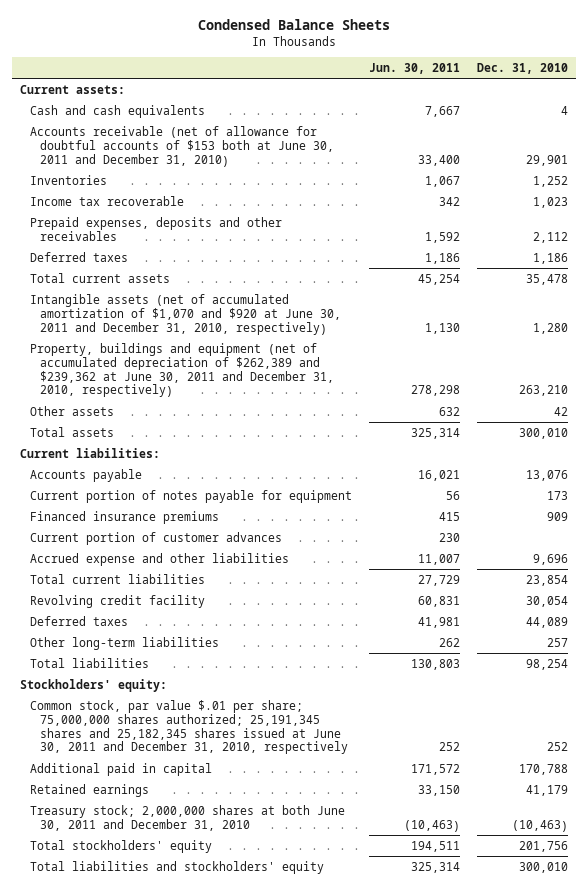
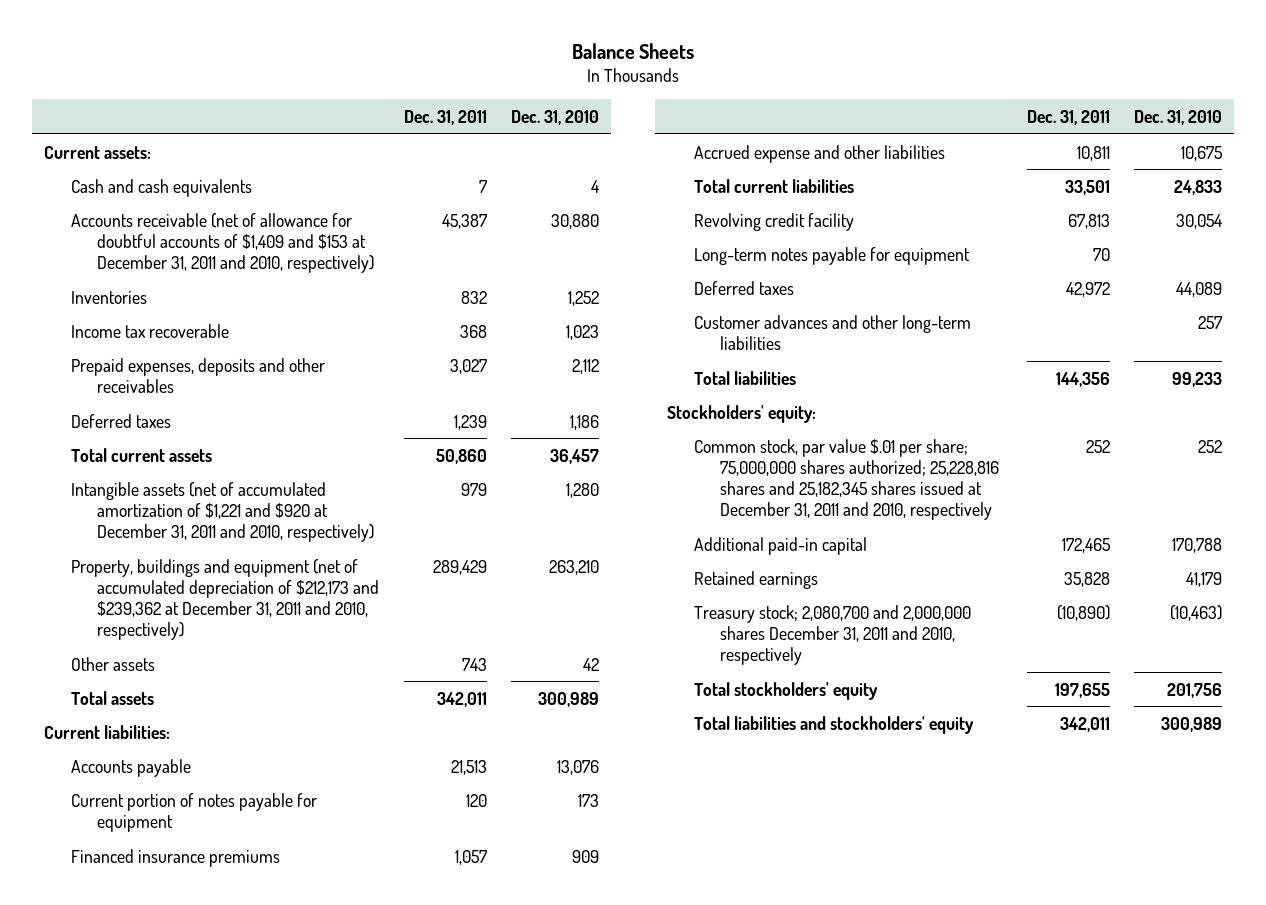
[197,18,390,30] Condensed Balance Sheets -> [572,42,695,59] Balance Sheets
[368,63,460,75] Jun. 30, 2011 -> none
none -> [403,109,487,125] Dec. 31, 2011
[29,125,334,167] Accounts receivable (net of allowance for doubtful accounts of $153 both at June 30, 2011 and December 31, 2010) -> [70,212,375,274] Accounts receivable (net of allowance for doubtful accounts of $1,409 and $153 at December 31, 2011 and 2010, respectively)
[525,154,568,166] 29,901 -> [551,213,600,229] 30,880
[525,273,568,285] 35,478 -> [550,448,600,464] 36,457
[29,293,341,335] Intangible assets (net of accumulated amortization of $1,070 and $920 at June 30, 2011 and December 31, 2010, respectively) -> [70,481,375,543] Intangible assets (net of accumulated amortization of $1,221 and $920 at December 31, 2011 and 2010, respectively)
[29,342,334,398] Property, buildings and equipment (net of accumulated depreciation of $262,389 and $239,362 at June 30, 2011 and December 31, 2010, respectively) -> [70,558,380,641] Property, buildings and equipment (net of accumulated depreciation of $212,173 and $239,362 at December 31, 2011 and 2010, respectively)
[518,427,568,439] 300,010 -> [538,691,600,707] 300,989
[29,531,282,545] Current portion of customer advances -> none
[532,553,568,565] 9,696 -> [1181,145,1223,161] 10,675
[525,574,568,586] 23,854 -> [1174,179,1223,195] 24,833
none -> [693,246,970,265] Long-term notes payable for equipment
[29,636,219,650] Other long-term liabilities -> [693,314,971,350] Customer advances and other long-term liabilities
[525,658,568,670] 98,254 -> [1172,371,1223,387] 99,233
[29,699,348,755] Common stock, par value $.01 per share; 75,000,000 shares authorized; 25,191,345 shares and 25,182,345 shares issued at June 30, 2011 and December 31, 2010, respectively -> [693,438,1000,521] Common stock, par value $.01 per share; 75,000,000 shares authorized; 25,228,816 shares and 25,182,345 shares issued at December 31, 2011 and 2010, respectively
[29,762,212,776] Additional paid in capital -> [693,536,867,555] Additional paid-in capital
[29,804,345,831] Treasury stock; 2,000,000 shares at both June 30, 2011 and December 31, 2010 -> [693,604,971,666] Treasury stock; 2,080,700 and 2,000,000 shares December 31, 2011 and 2010, respectively
[518,861,568,873] 300,010 -> [1161,716,1223,732] 300,989

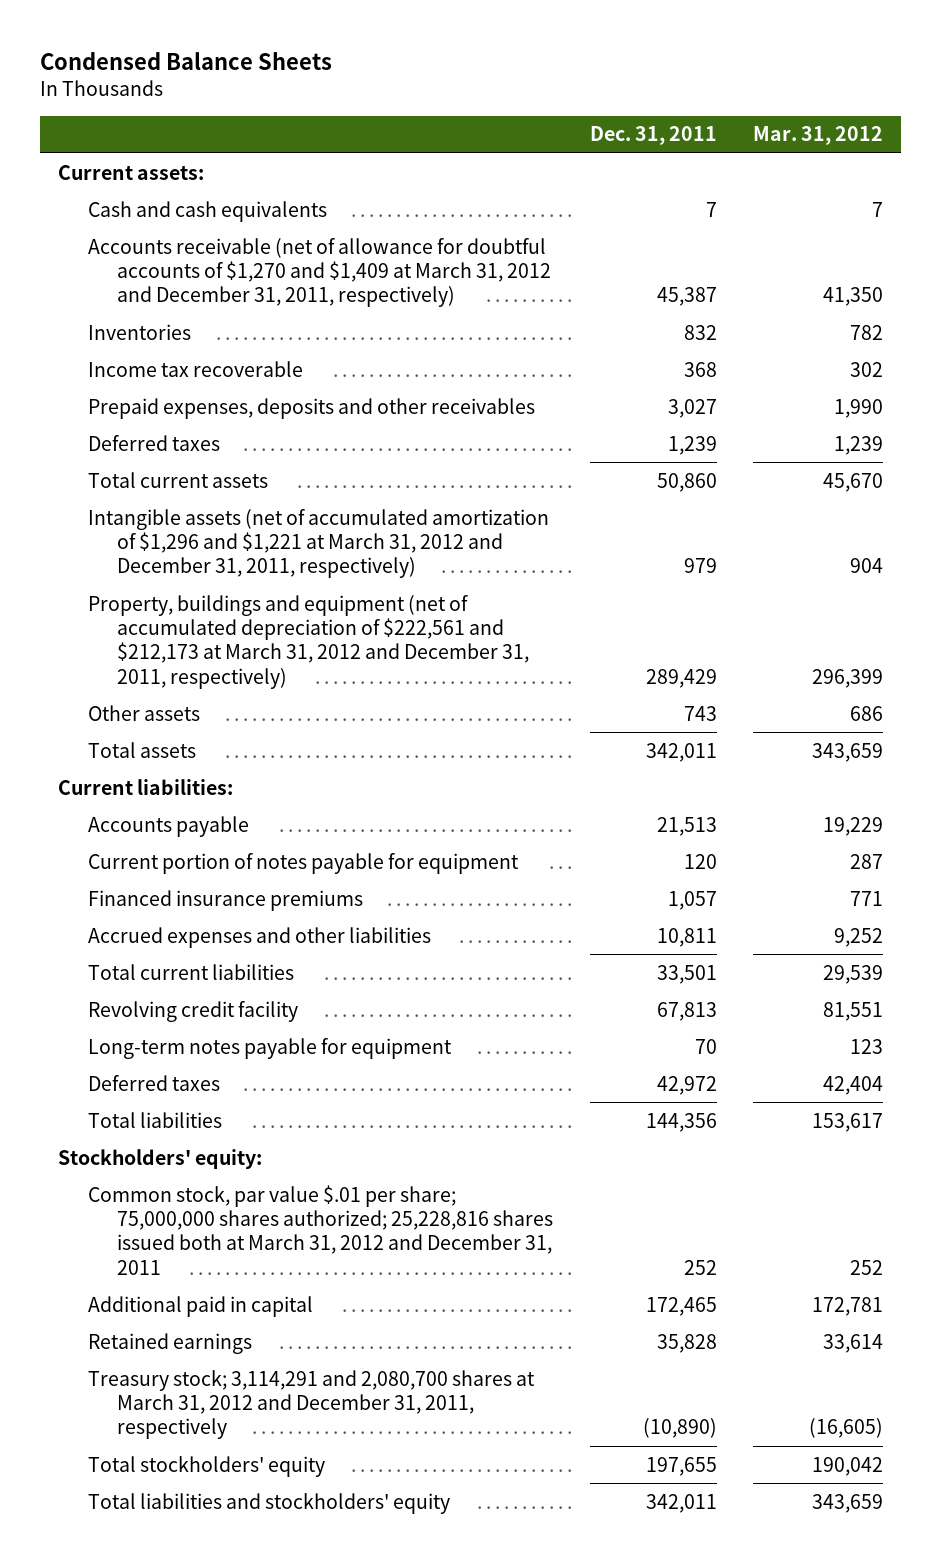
[572,42,695,59] Balance Sheets -> [40,52,333,71] Condensed Balance Sheets
[511,109,600,125] Dec. 31, 2010 -> none
none -> [752,126,883,146] Mar. 31, 2012
[70,212,375,274] Accounts receivable (net of allowance for doubtful accounts of $1,409 and $153 at December 31, 2011 and 2010, respectively) -> [87,237,552,308] Accounts receivable (net of allowance for doubtful accounts of $1,270 and $1,409 at March 31, 2012 and December 31, 2011, respectively)
[70,481,375,543] Intangible assets (net of accumulated amortization of $1,221 and $920 at December 31, 2011 and 2010, respectively) -> [87,508,549,579] Intangible assets (net of accumulated amortization of $1,296 and $1,221 at March 31, 2012 and December 31, 2011, respectively)
[70,558,380,641] Property, buildings and equipment (net of accumulated depreciation of $212,173 and $239,362 at December 31, 2011 and 2010, respectively) -> [87,594,530,689] Property, buildings and equipment (net of accumulated depreciation of $222,561 and $212,173 at March 31, 2012 and December 31, 2011, respectively)
[693,144,945,163] Accrued expense and other liabilities -> [87,926,431,948] Accrued expenses and other liabilities
[693,314,971,350] Customer advances and other long-term liabilities -> none
[693,438,1000,521] Common stock, par value $.01 per share; 75,000,000 shares authorized; 25,228,816 shares and 25,182,345 shares issued at December 31, 2011 and 2010, respectively -> [87,1184,554,1275] Common stock, par value $.01 per share; 75,000,000 shares authorized; 25,228,816 shares issued both at March 31, 2012 and December 31, 2011
[693,536,867,555] Additional paid-in capital -> [87,1295,313,1317] Additional paid in capital
[693,604,971,666] Treasury stock; 2,080,700 and 2,000,000 shares December 31, 2011 and 2010, respectively -> [87,1369,535,1440] Treasury stock; 3,114,291 and 2,080,700 shares at March 31, 2012 and December 31, 2011, respectively

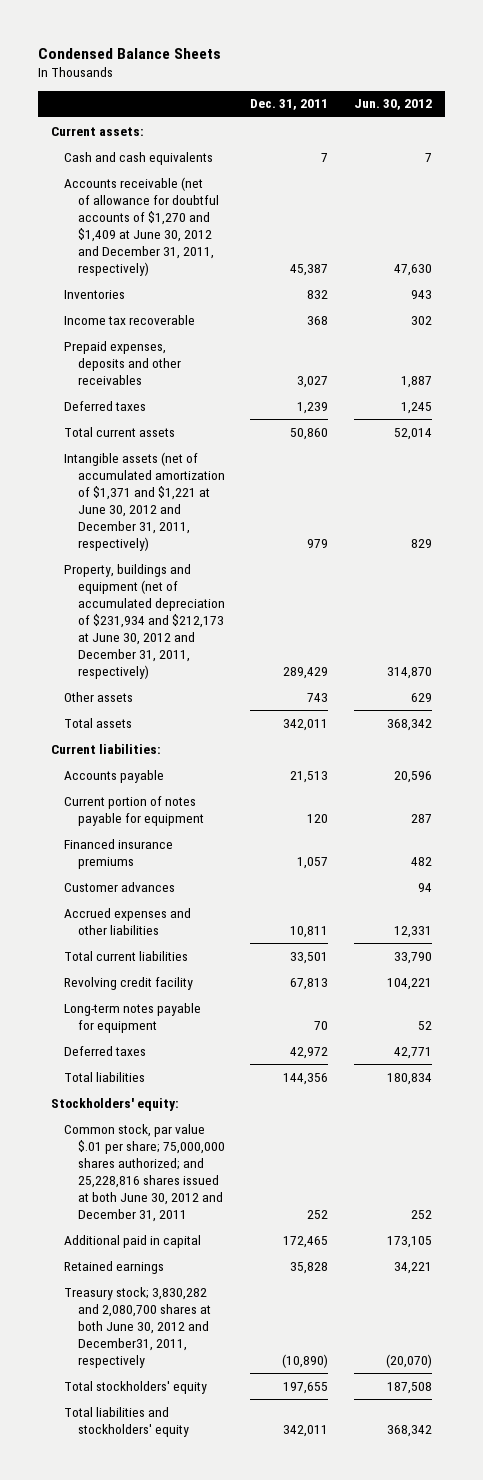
[752,126,883,146] Mar. 31, 2012 -> none
none -> [353,99,432,111] Jun. 30, 2012
[87,237,552,308] Accounts receivable (net of allowance for doubtful accounts of $1,270 and $1,409 at March 31, 2012 and December 31, 2011, respectively) -> [64,176,219,276] Accounts receivable (net of allowance for doubtful accounts of $1,270 and $1,409 at June 30, 2012 and December 31, 2011, respectively)
[87,508,549,579] Intangible assets (net of accumulated amortization of $1,296 and $1,221 at March 31, 2012 and December 31, 2011, respectively) -> [64,451,225,551] Intangible assets (net of accumulated amortization of $1,371 and $1,221 at June 30, 2012 and December 31, 2011, respectively)
[87,594,530,689] Property, buildings and equipment (net of accumulated depreciation of $222,561 and $212,173 at March 31, 2012 and December 31, 2011, respectively) -> [64,563,225,679] Property, buildings and equipment (net of accumulated depreciation of $231,934 and $212,173 at June 30, 2012 and December 31, 2011, respectively)
none -> [64,881,176,892] Customer advances
[87,1184,554,1275] Common stock, par value $.01 per share; 75,000,000 shares authorized; 25,228,816 shares issued both at March 31, 2012 and December 31, 2011 -> [64,1123,225,1222] Common stock, par value $.01 per share; 75,000,000 shares authorized; and 25,228,816 shares issued at both June 30, 2012 and December 31, 2011
[87,1369,535,1440] Treasury stock; 3,114,291 and 2,080,700 shares at March 31, 2012 and December 31, 2011, respectively -> [64,1286,211,1368] Treasury stock; 3,830,282 and 2,080,700 shares at both June 30, 2012 and December31, 2011, respectively

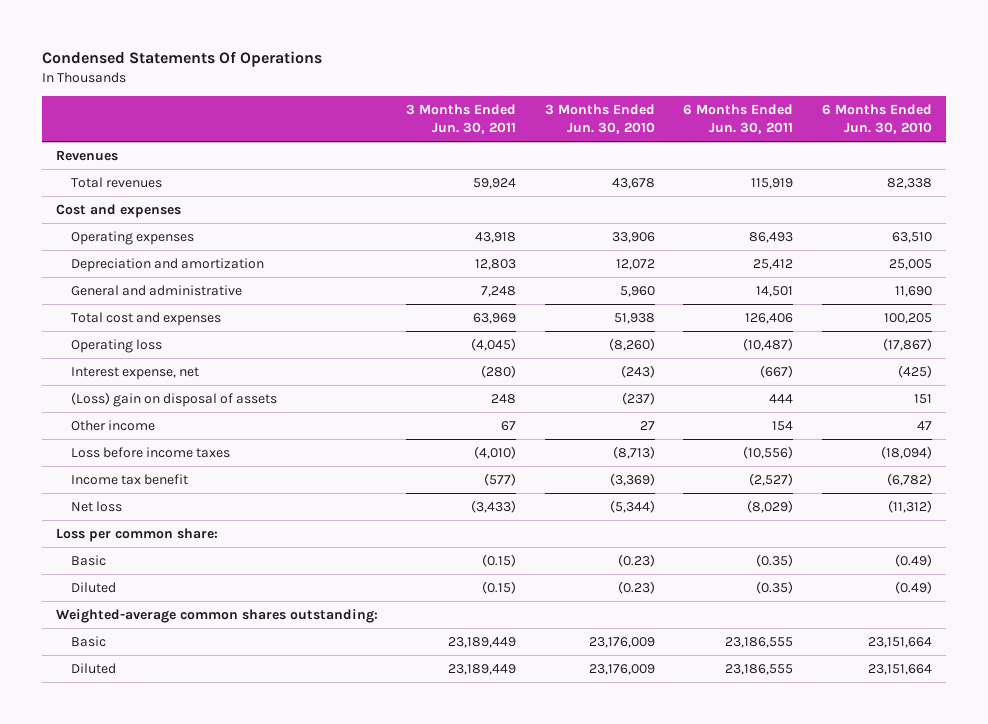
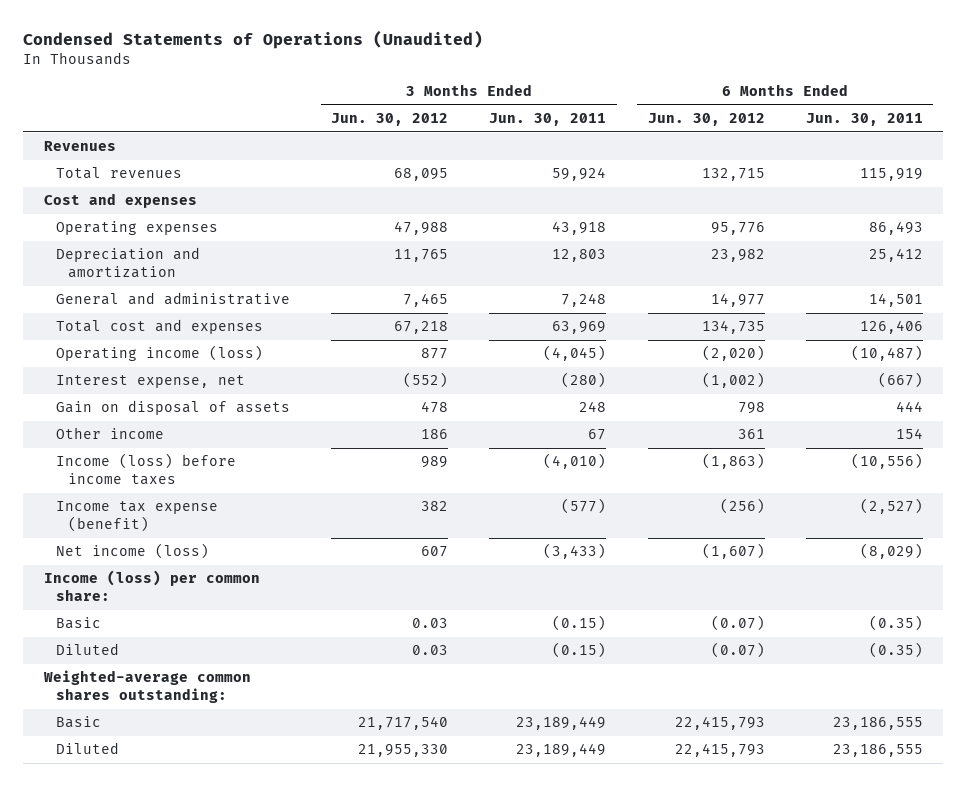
[41,51,322,68] Condensed Statements Of Operations -> [23,29,484,49] Condensed Statements of Operations (Unaudited)
[544,104,655,135] 3 Months Ended Jun. 30, 2010 -> none
[821,104,932,135] 6 Months Ended Jun. 30, 2010 -> none
none -> [331,113,449,127] Jun. 30, 2012
none -> [647,113,765,127] Jun. 30, 2012
[70,338,162,353] Operating loss -> [56,345,264,362] Operating income (loss)
[70,391,277,407] (Loss) gain on disposal of assets -> [56,400,291,416] Gain on disposal of assets
[70,446,230,458] Loss before income taxes -> [56,453,237,486] Income (loss) before income taxes
[70,473,188,485] Income tax benefit -> [56,501,219,533] Income tax expense (benefit)
[70,500,122,512] Net loss -> [56,543,210,560] Net income (loss)
[55,527,218,542] Loss per common share: -> [43,570,260,602] Income (loss) per common share:

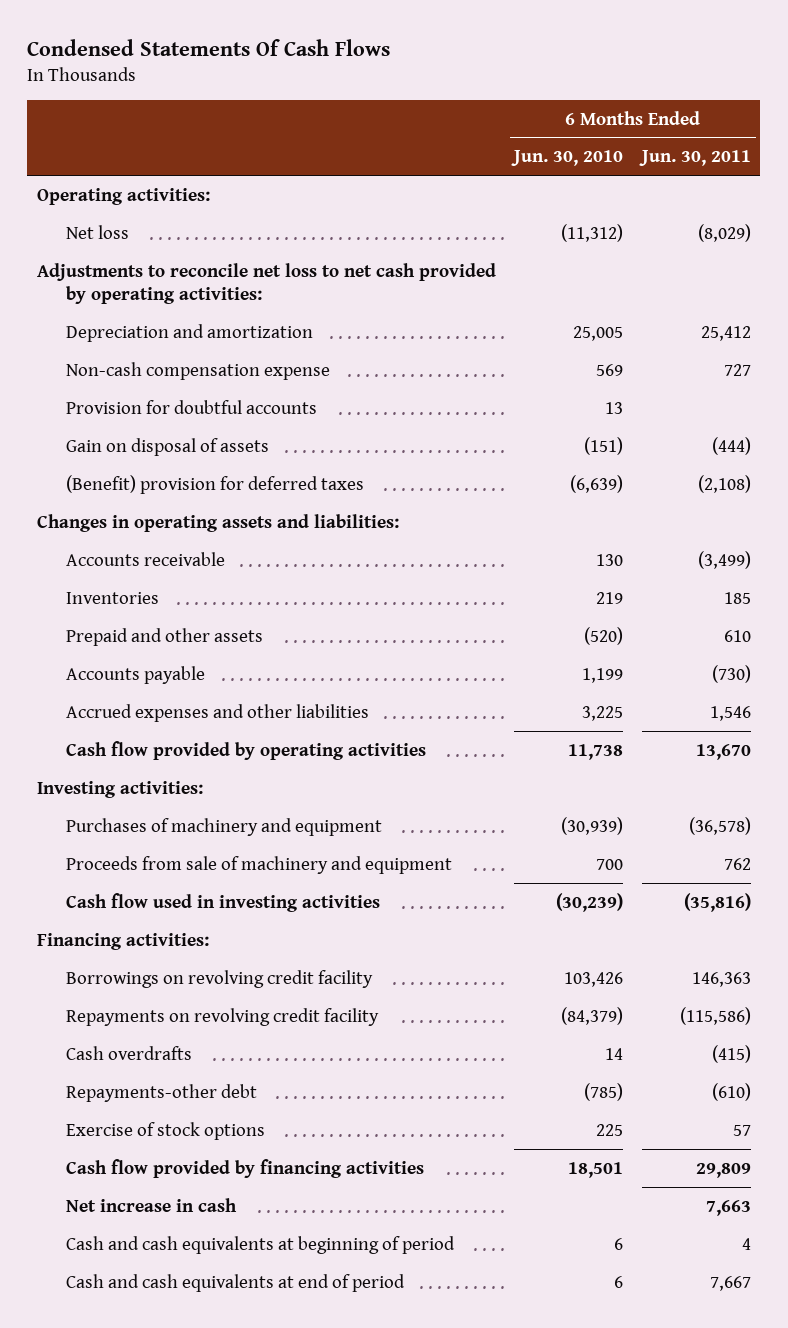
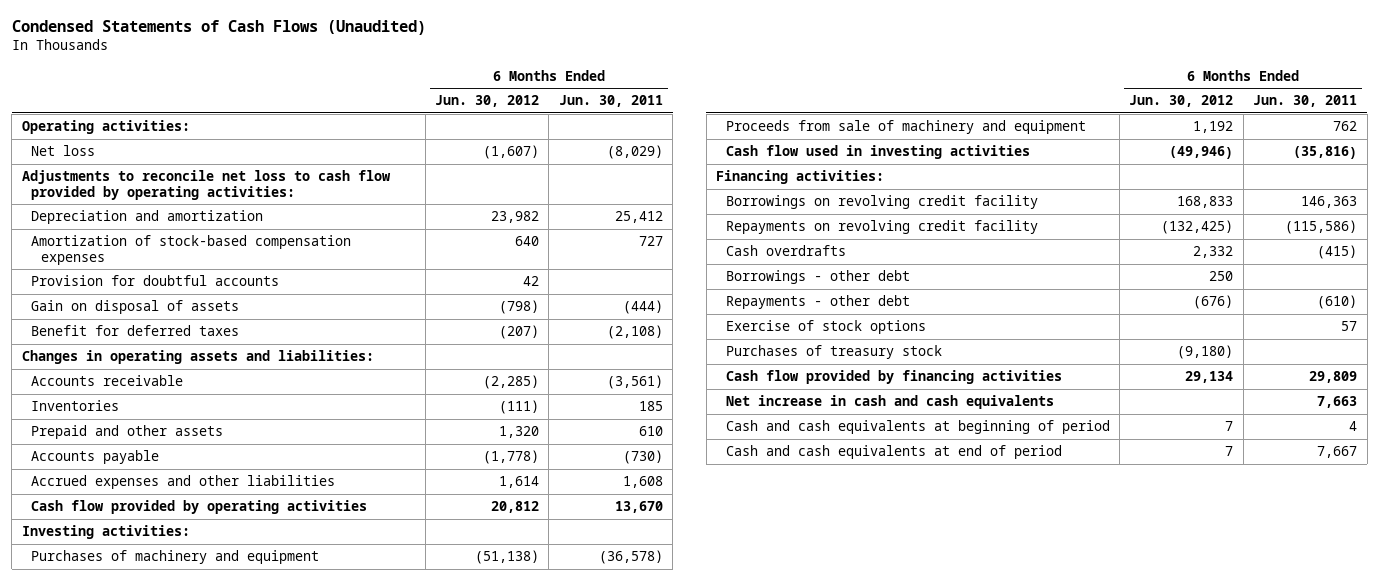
[27,39,391,57] Condensed Statements Of Cash Flows -> [11,20,426,36] Condensed Statements of Cash Flows (Unaudited)
[511,150,624,167] Jun. 30, 2010 -> none
none -> [434,95,539,108] Jun. 30, 2012
[36,262,496,304] Adjustments to reconcile net loss to net cash provided by operating activities: -> [21,170,391,200] Adjustments to reconcile net loss to cash flow provided by operating activities:
[65,361,330,380] Non-cash compensation expense -> [31,235,352,265] Amortization of stock-based compensation expenses
[65,474,364,494] (Benefit) provision for deferred taxes -> [31,325,240,337] Benefit for deferred taxes
[698,550,752,569] (3,499) -> [606,375,663,390] (3,561)
[710,705,752,721] 1,546 -> [622,476,663,489] 1,608
none -> [725,270,910,285] Borrowings - other debt
[65,1083,257,1102] Repayments-other debt -> [725,295,910,310] Repayments - other debt
none -> [725,345,942,360] Purchases of treasury stock
[65,1197,237,1212] Net increase in cash -> [725,395,1054,410] Net increase in cash and cash equivalents

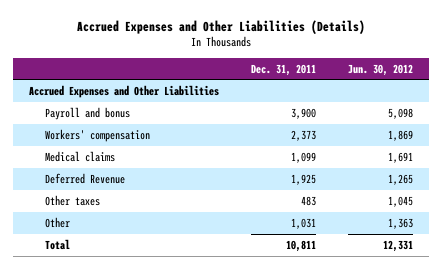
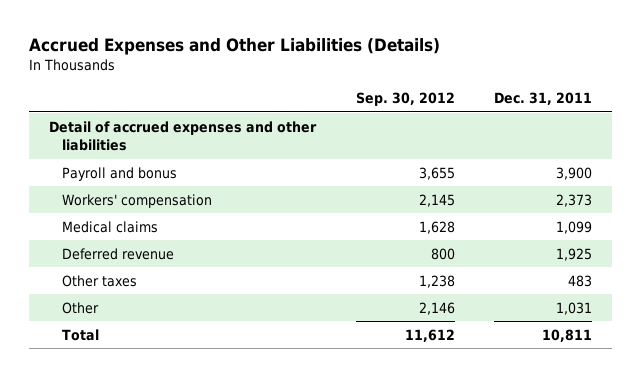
[348,63,414,76] Jun. 30, 2012 -> none
none -> [355,92,455,107] Sep. 30, 2012
[28,84,219,98] Accrued Expenses and Other Liabilities -> [48,120,317,152] Detail of accrued expenses and other liabilities
[44,172,125,184] Deferred Revenue -> [62,247,175,260] Deferred revenue

